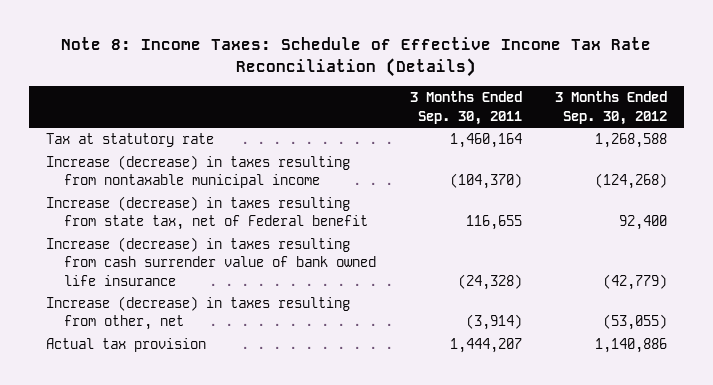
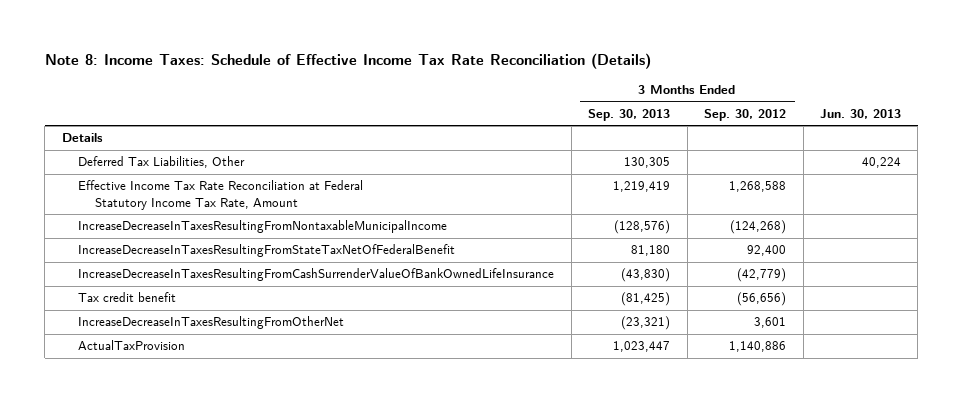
[409,91,522,125] 3 Months Ended Sep. 30, 2011 -> none
none -> [588,108,671,121] Sep. 30, 2013
none -> [819,108,901,119] Jun. 30, 2013
[45,296,350,331] Increase (decrease) in taxes resulting from other, net -> none
none -> [61,133,103,143] Details
none -> [78,156,246,169] Deferred Tax Liabilities, Other
[45,133,214,148] Tax at statutory rate -> [78,180,364,210] Effective Income Tax Rate Reconciliation at Federal Statutory Income Tax Rate, Amount
[45,155,350,189] Increase (decrease) in taxes resulting from nontaxable municipal income -> [78,220,448,234] IncreaseDecreaseInTaxesResultingFromNontaxableMunicipalIncome
[45,196,368,231] Increase (decrease) in taxes resulting from state tax, net of Federal benefit -> [78,244,456,258] IncreaseDecreaseInTaxesResultingFromStateTaxNetOfFederalBenefit
[45,237,376,286] Increase (decrease) in taxes resulting from cash surrender value of bank owned life insurance -> [78,268,555,282] IncreaseDecreaseInTaxesResultingFromCashSurrenderValueOfBankOwnedLifeInsurance
none -> [78,292,177,303] Tax credit benefit
none -> [78,316,345,330] IncreaseDecreaseInTaxesResultingFromOtherNet
[45,338,206,353] Actual tax provision -> [78,340,186,351] ActualTaxProvision

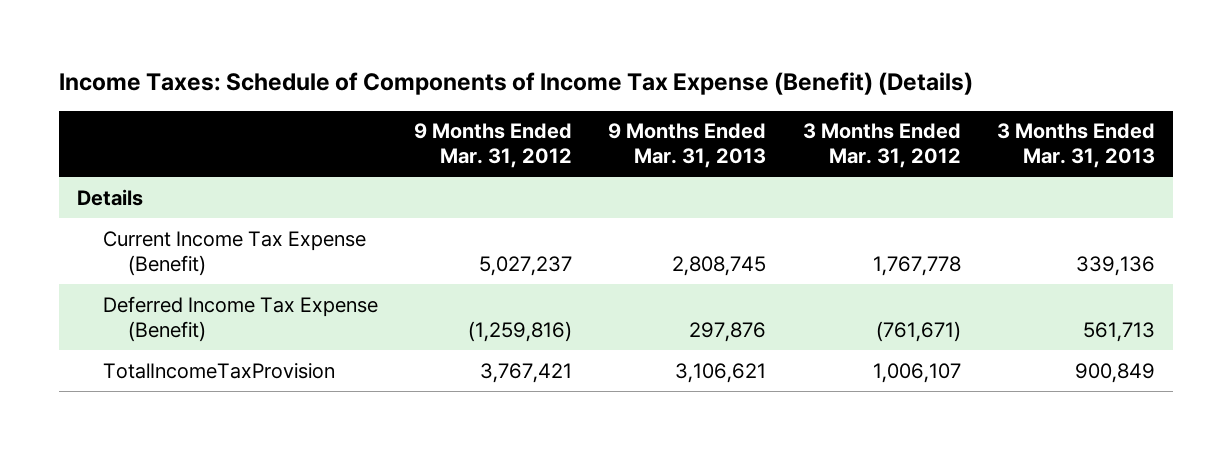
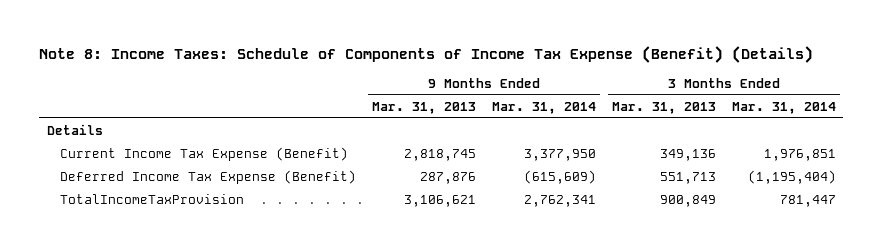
[58,72,973,96] Income Taxes: Schedule of Components of Income Tax Expense (Benefit) (Details) -> [39,45,814,63] Note 8: Income Taxes: Schedule of Components of Income Tax Expense (Benefit) (Details)
[413,123,572,169] 9 Months Ended Mar. 31, 2012 -> none
[802,123,961,169] 3 Months Ended Mar. 31, 2012 -> none
none -> [491,101,596,114] Mar. 31, 2014
none -> [731,101,836,114] Mar. 31, 2014
[672,255,767,276] 2,808,745 -> [404,148,477,161] 2,818,745
[1076,255,1156,276] 339,136 -> [659,148,716,161] 349,136
[689,321,767,342] 297,876 -> [420,171,477,184] 287,876
[1083,321,1156,342] 561,713 -> [659,171,716,184] 551,713

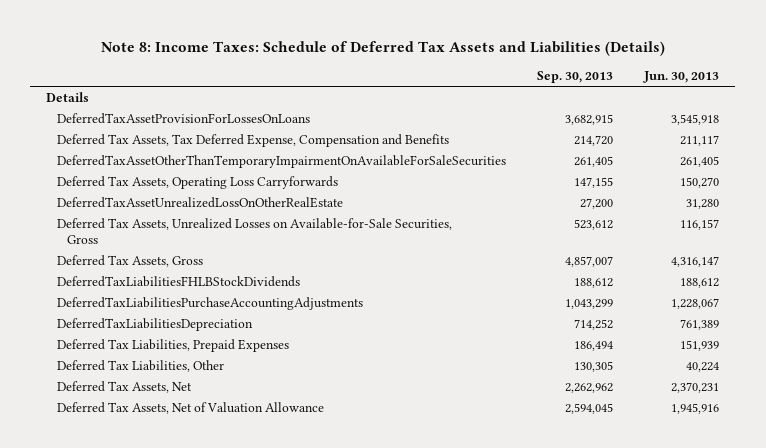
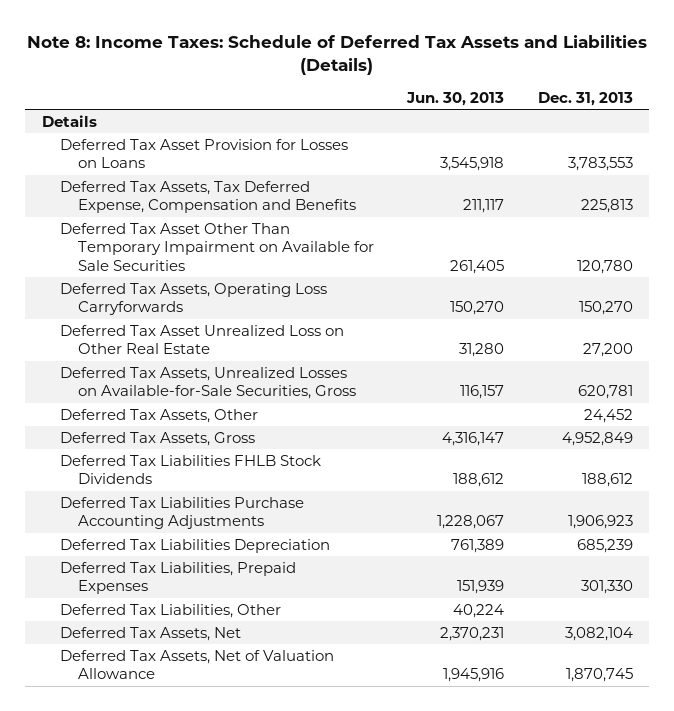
[537,71,614,84] Sep. 30, 2013 -> none
none -> [537,91,633,106] Dec. 31, 2013
[56,113,310,125] DeferredTaxAssetProvisionForLossesOnLoans -> [59,138,348,169] Deferred Tax Asset Provision for Losses on Loans
[56,155,506,169] DeferredTaxAssetOtherThanTemporaryImpairmentOnAvailableForSaleSecurities -> [59,222,374,271] Deferred Tax Asset Other Than Temporary Impairment on Available for Sale Securities
[56,197,343,209] DeferredTaxAssetUnrealizedLossOnOtherRealEstate -> [59,324,344,355] Deferred Tax Asset Unrealized Loss on Other Real Estate
none -> [59,408,258,423] Deferred Tax Assets, Other
[56,276,300,288] DeferredTaxLiabilitiesFHLBStockDividends -> [59,454,321,485] Deferred Tax Liabilities FHLB Stock Dividends
[56,297,363,311] DeferredTaxLiabilitiesPurchaseAccountingAdjustments -> [59,496,304,530] Deferred Tax Liabilities Purchase Accounting Adjustments
[56,318,253,332] DeferredTaxLiabilitiesDepreciation -> [59,538,330,553] Deferred Tax Liabilities Depreciation

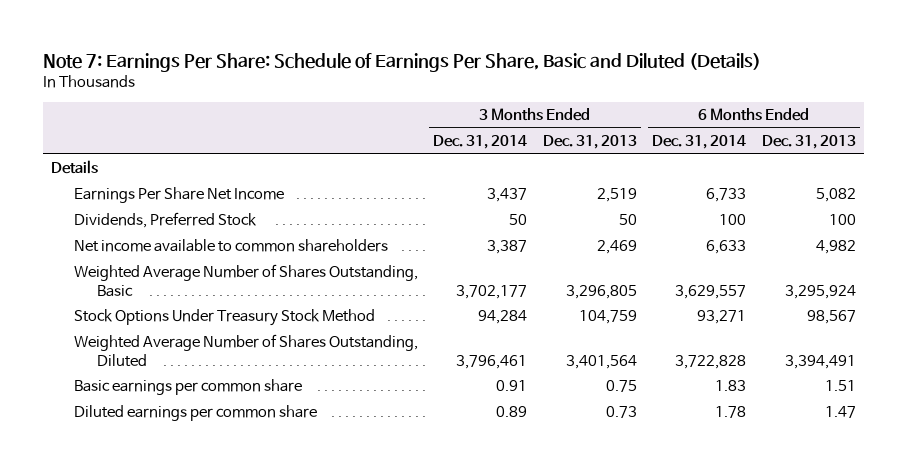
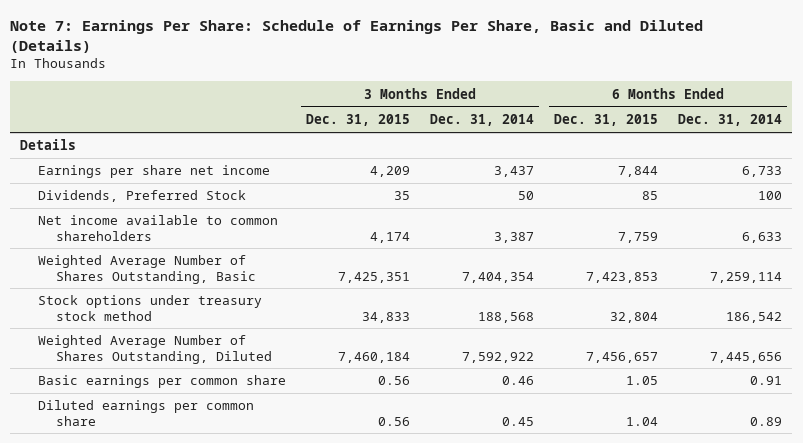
[542,135,637,150] Dec. 31, 2013 -> none
[761,135,856,150] Dec. 31, 2013 -> none
none -> [306,114,411,127] Dec. 31, 2015
none -> [554,114,659,127] Dec. 31, 2015
[73,187,284,204] Earnings Per Share Net Income -> [38,165,271,179] Earnings per share net income
[456,284,528,299] 3,702,177 -> [462,271,535,283] 7,404,354
[675,284,747,299] 3,629,557 -> [710,271,783,283] 7,259,114
[73,309,375,327] Stock Options Under Treasury Stock Method -> [38,295,263,321] Stock options under treasury stock method
[478,310,528,325] 94,284 -> [478,311,535,323] 188,568
[697,310,747,325] 93,271 -> [726,311,783,323] 186,542
[456,354,528,369] 3,796,461 -> [462,351,535,363] 7,592,922
[675,354,747,369] 3,722,828 -> [710,351,783,363] 7,445,656
[496,380,528,392] 0.91 -> [502,376,535,386] 0.46
[715,380,747,392] 1.83 -> [750,376,783,386] 0.91
[496,406,528,418] 0.89 -> [502,416,535,426] 0.45
[715,406,747,419] 1.78 -> [750,416,783,426] 0.89

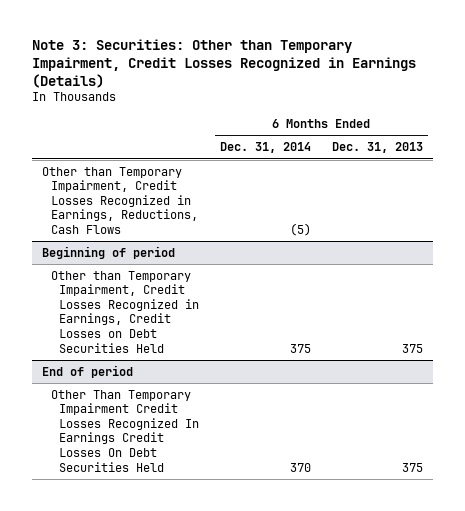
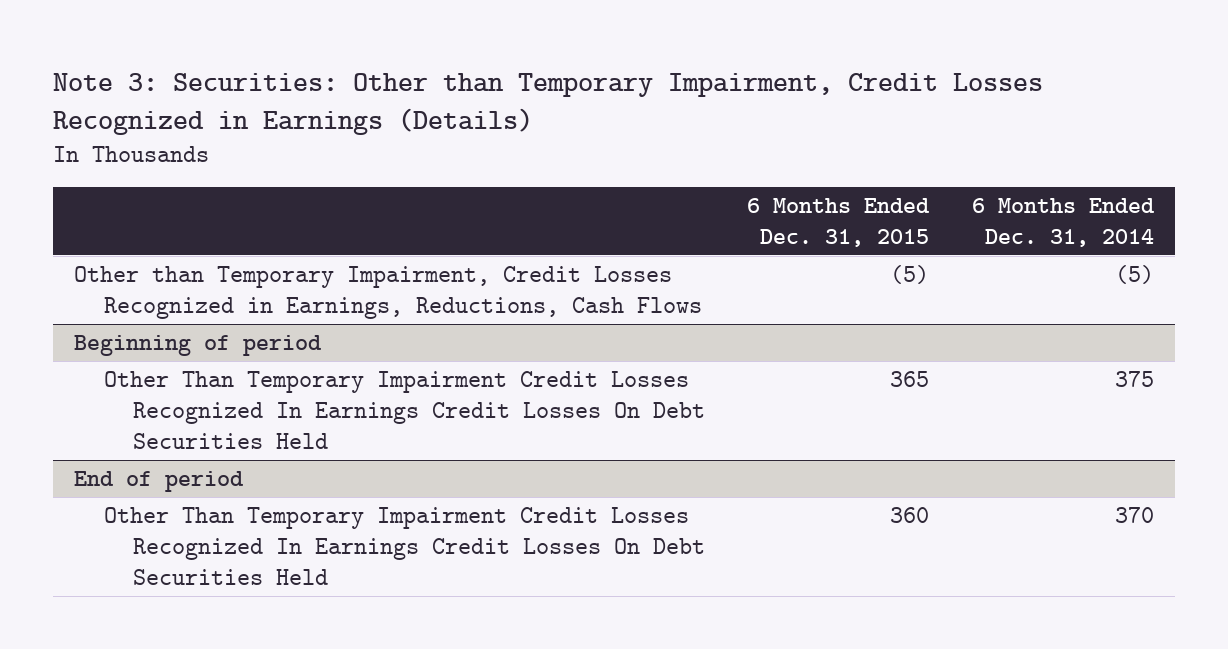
[331,142,423,154] Dec. 31, 2013 -> none
none -> [747,197,931,247] 6 Months Ended Dec. 31, 2015
[50,270,200,353] Other than Temporary Impairment, Credit Losses Recognized in Earnings, Credit Losses on Debt Securities Held -> [103,370,706,449] Other Than Temporary Impairment Credit Losses Recognized In Earnings Credit Losses On Debt Securities Held

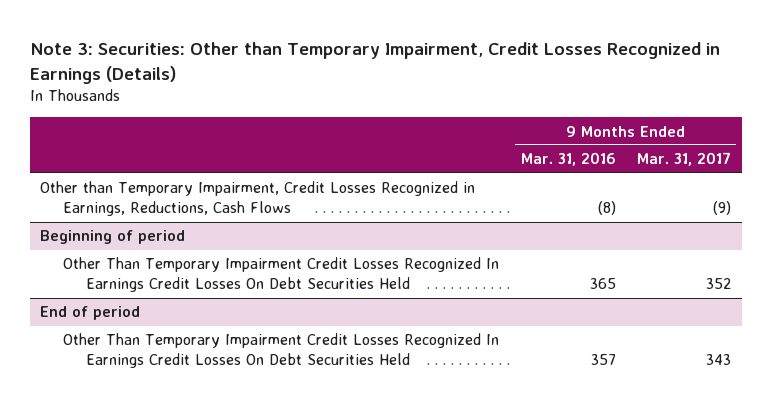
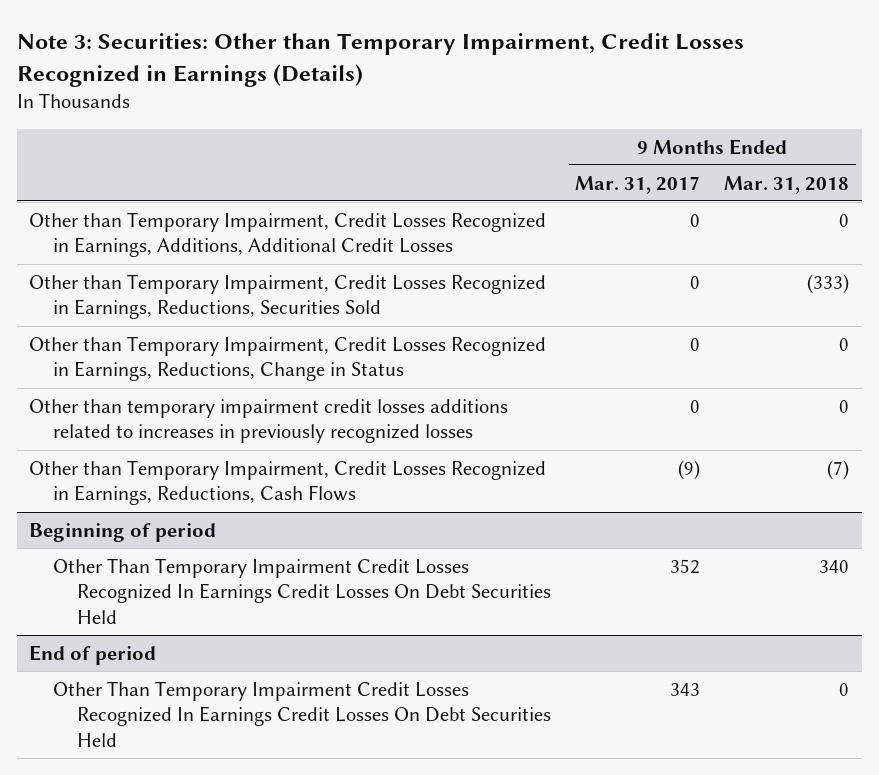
[520,152,616,167] Mar. 31, 2016 -> none
none -> [724,175,850,194] Mar. 31, 2018
none -> [29,211,547,258] Other than Temporary Impairment, Credit Losses Recognized in Earnings, Additions, Additional Credit Losses
none -> [29,273,547,320] Other than Temporary Impairment, Credit Losses Recognized in Earnings, Reductions, Securities Sold
none -> [29,335,547,382] Other than Temporary Impairment, Credit Losses Recognized in Earnings, Reductions, Change in Status
none -> [29,398,509,444] Other than temporary impairment credit losses additions related to increases in previously recognized losses

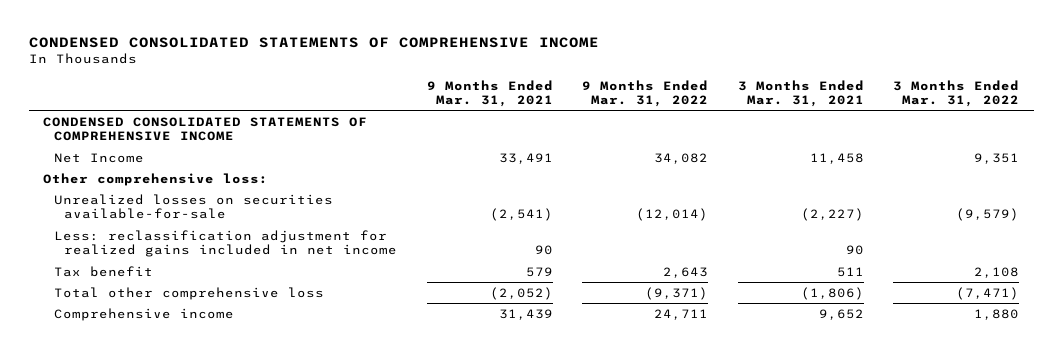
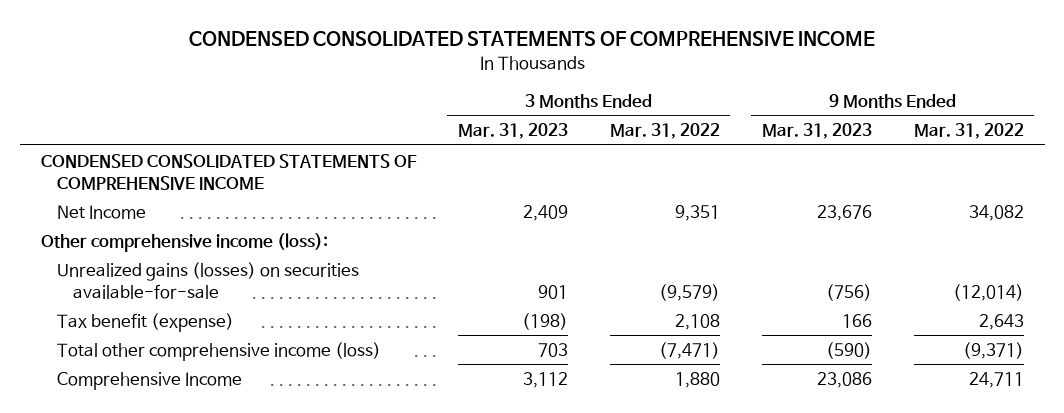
[426,79,553,107] 9 Months Ended Mar. 31, 2021 -> none
[737,79,864,107] 3 Months Ended Mar. 31, 2021 -> none
none -> [457,123,568,140] Mar. 31, 2023
none -> [761,123,872,140] Mar. 31, 2023
[53,229,398,258] Less: reclassification adjustment for realized gains included in net income -> none
[43,172,269,186] Other comprehensive loss: -> [40,232,328,252] Other comprehensive income (loss):
[53,193,333,220] Unrealized losses on securities available-for-sale -> [56,261,359,299] Unrealized gains (losses) on securities available-for-sale
[53,265,153,277] Tax benefit -> [56,312,234,332] Tax benefit (expense)
[53,286,324,300] Total other comprehensive loss -> [56,341,381,361] Total other comprehensive income (loss)
[53,307,234,321] Comprehensive income -> [56,371,242,390] Comprehensive Income

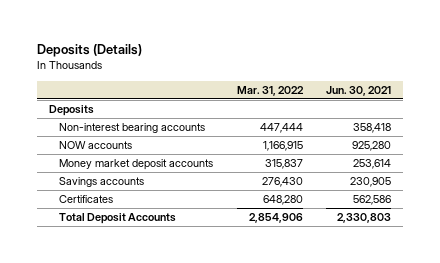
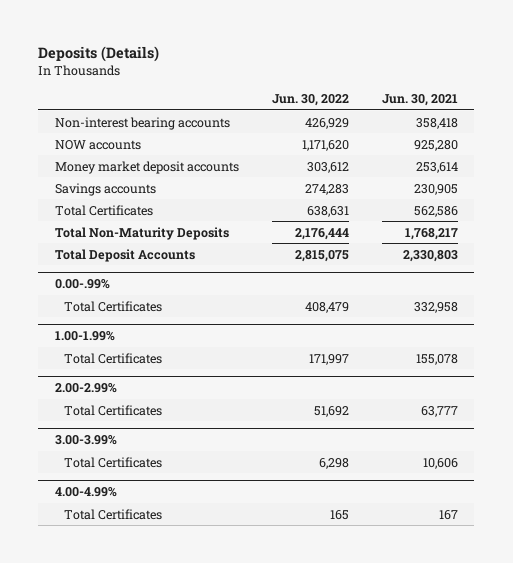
[236,85,304,96] Mar. 31, 2022 -> none
none -> [271,94,349,107] Jun. 30, 2022
[48,105,94,117] Deposits -> none
[59,195,114,204] Certificates -> [54,204,153,216] Total Certificates
none -> [54,226,229,240] Total Non-Maturity Deposits
none -> [54,279,110,290] 0.00-.99%
none -> [64,300,163,312] Total Certificates
none -> [54,331,115,342] 1.00-1.99%
none -> [64,352,163,364] Total Certificates
none -> [54,383,117,394] 2.00-2.99%
none -> [64,404,163,416] Total Certificates
none -> [54,435,117,446] 3.00-3.99%
none -> [64,456,163,468] Total Certificates
none -> [54,487,117,498] 4.00-4.99%
none -> [64,508,163,520] Total Certificates

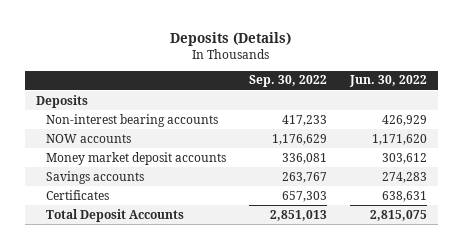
[381,94,458,107] Jun. 30, 2021 -> none
none -> [248,75,327,88] Sep. 30, 2022
none -> [36,94,89,108] Deposits
[54,226,229,240] Total Non-Maturity Deposits -> none
[54,204,153,216] Total Certificates -> [46,189,110,200] Certificates
[54,279,110,290] 0.00-.99% -> none
[64,300,163,312] Total Certificates -> none
[54,331,115,342] 1.00-1.99% -> none
[64,352,163,364] Total Certificates -> none
[54,383,117,394] 2.00-2.99% -> none
[64,404,163,416] Total Certificates -> none
[54,435,117,446] 3.00-3.99% -> none
[64,456,163,468] Total Certificates -> none
[54,487,117,498] 4.00-4.99% -> none
[64,508,163,520] Total Certificates -> none

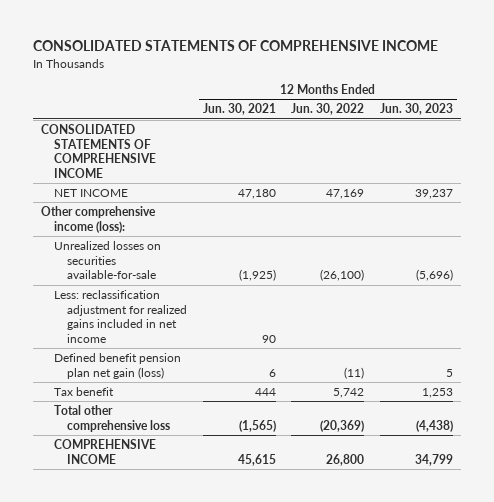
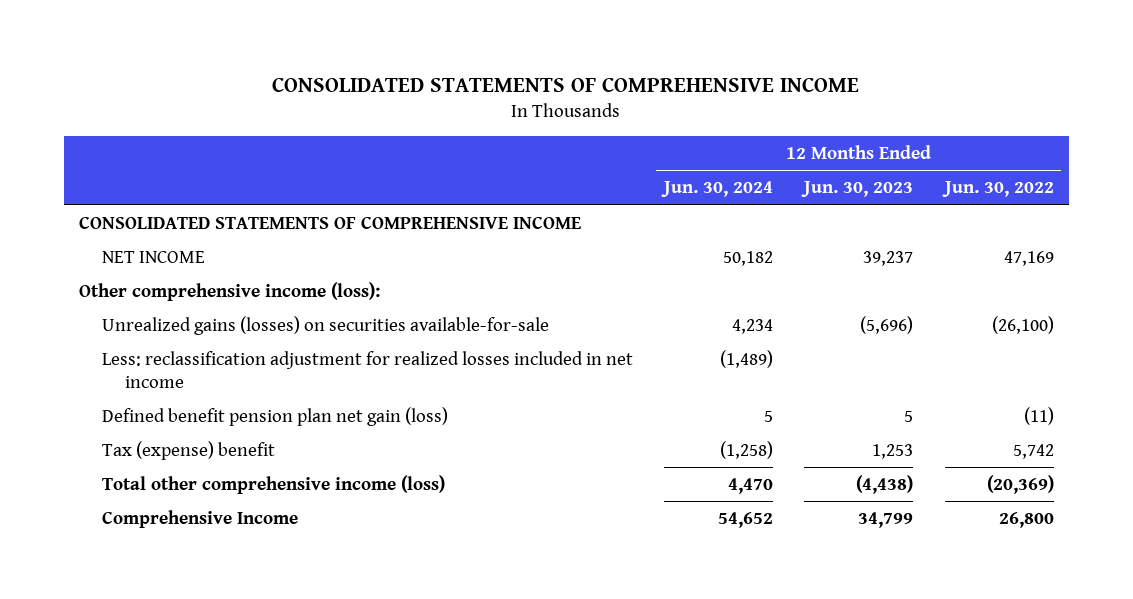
[202,103,276,116] Jun. 30, 2021 -> none
none -> [661,181,774,198] Jun. 30, 2024
[53,241,161,280] Unrealized losses on securities available-for-sale -> [101,315,549,335] Unrealized gains (losses) on securities available-for-sale
[53,290,188,344] Less: reclassification adjustment for realized gains included in net income -> [101,350,633,388] Less: reclassification adjustment for realized losses included in net income
[53,387,114,397] Tax benefit -> [101,440,275,460] Tax (expense) benefit
[53,405,171,432] Total other comprehensive loss -> [101,474,445,494] Total other comprehensive income (loss)
[53,439,156,464] COMPREHENSIVE INCOME -> [101,509,298,528] Comprehensive Income

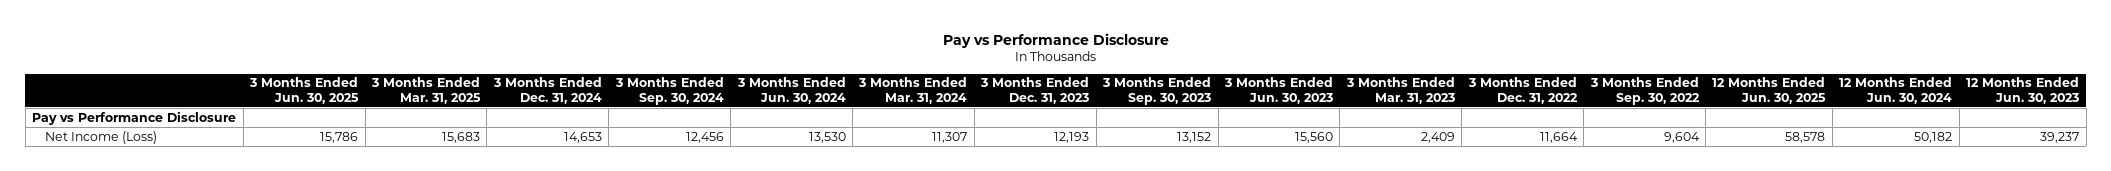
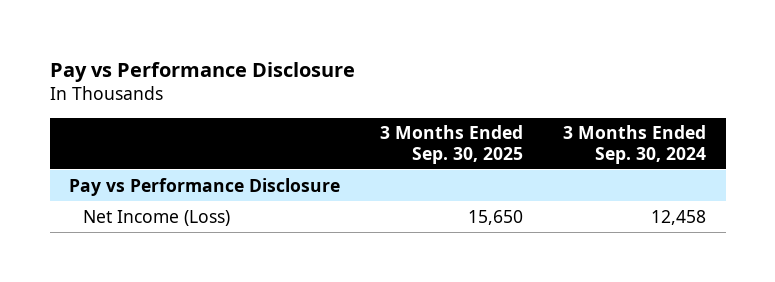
[249,77,360,104] 3 Months Ended Jun. 30, 2025 -> none
[371,77,482,104] 3 Months Ended Mar. 31, 2025 -> none
[492,77,602,104] 3 Months Ended Dec. 31, 2024 -> none
[736,77,846,104] 3 Months Ended Jun. 30, 2024 -> none
[858,77,968,104] 3 Months Ended Mar. 31, 2024 -> none
[980,77,1090,104] 3 Months Ended Dec. 31, 2023 -> none
[1102,77,1212,105] 3 Months Ended Sep. 30, 2023 -> none
[1224,77,1334,104] 3 Months Ended Jun. 30, 2023 -> none
[1345,77,1455,104] 3 Months Ended Mar. 31, 2023 -> none
[1467,77,1578,104] 3 Months Ended Dec. 31, 2022 -> none
[1589,77,1700,105] 3 Months Ended Sep. 30, 2022 -> none
[1712,77,1827,104] 12 Months Ended Jun. 30, 2025 -> none
[1839,77,1953,104] 12 Months Ended Jun. 30, 2024 -> none
[1966,77,2080,104] 12 Months Ended Jun. 30, 2023 -> none
none -> [380,125,524,164] 3 Months Ended Sep. 30, 2025
[685,131,724,143] 12,456 -> [650,209,706,225] 12,458

